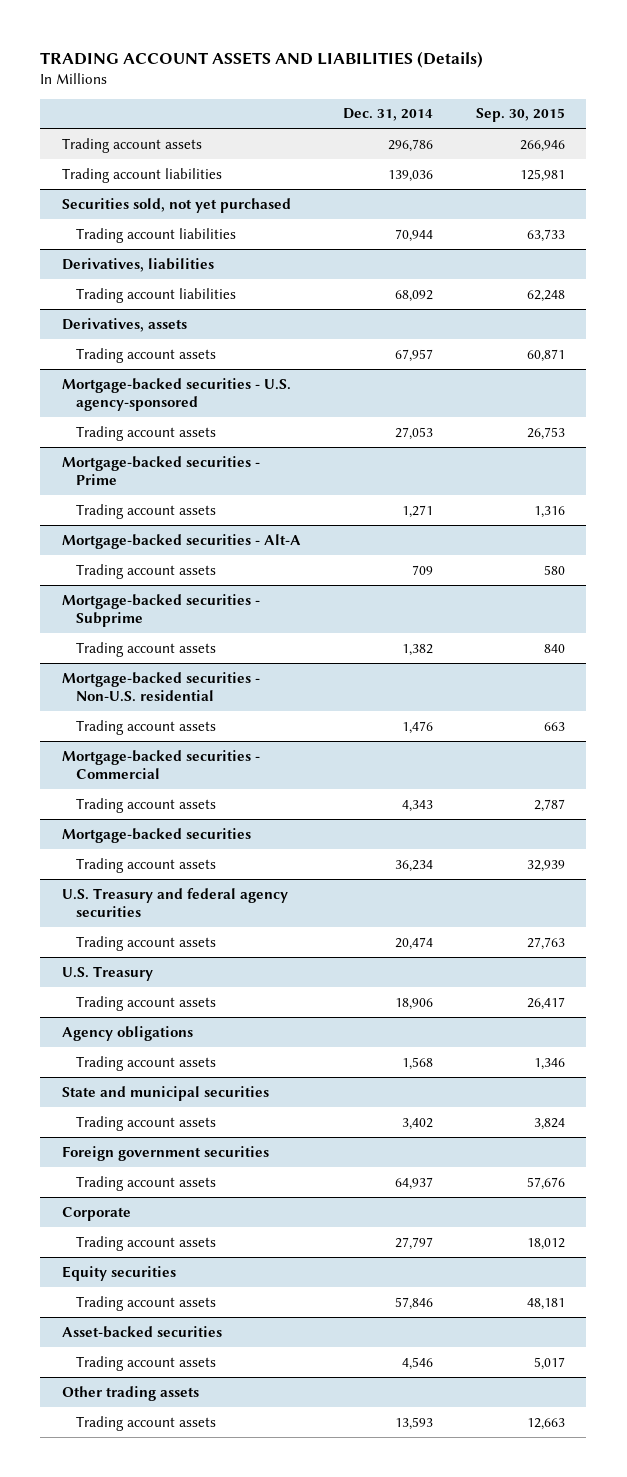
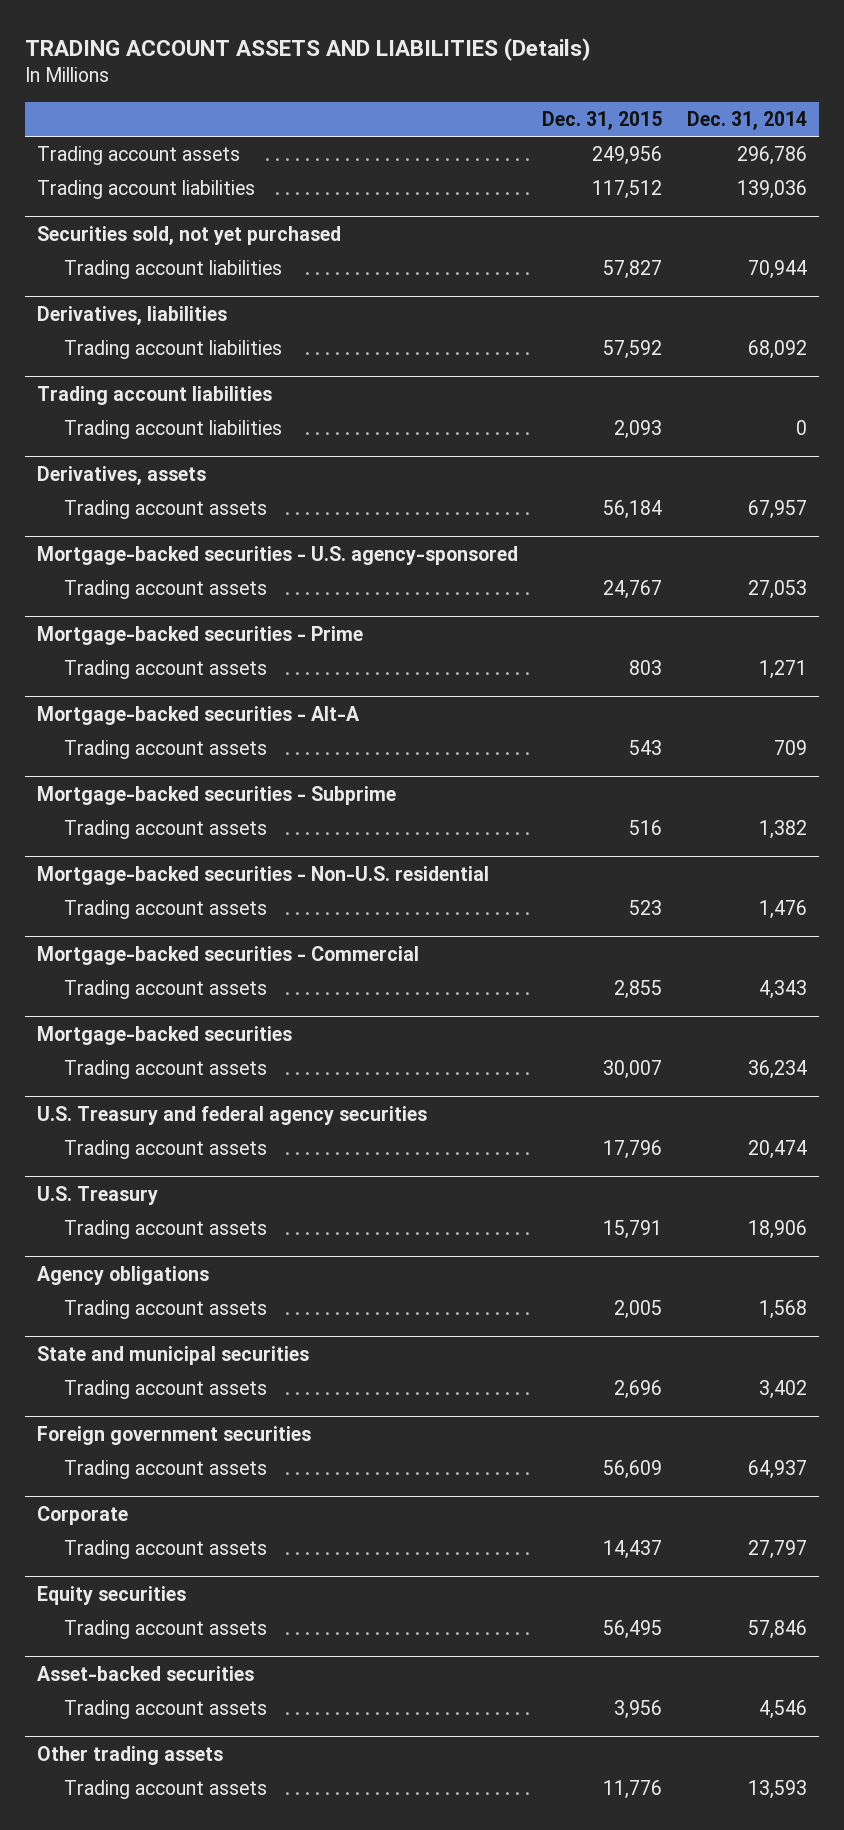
[475,108,565,123] Sep. 30, 2015 -> none
none -> [542,111,663,131] Dec. 31, 2015
none -> [37,385,273,405] Trading account liabilities
none -> [63,420,282,440] Trading account liabilities

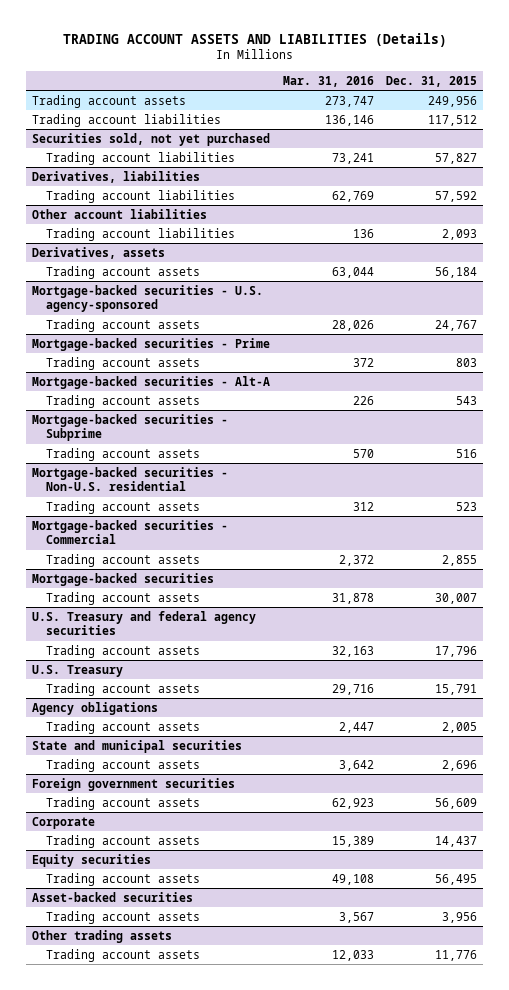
[686,111,807,131] Dec. 31, 2014 -> none
none -> [282,75,374,87] Mar. 31, 2016
[37,385,273,405] Trading account liabilities -> [32,208,208,219] Other account liabilities

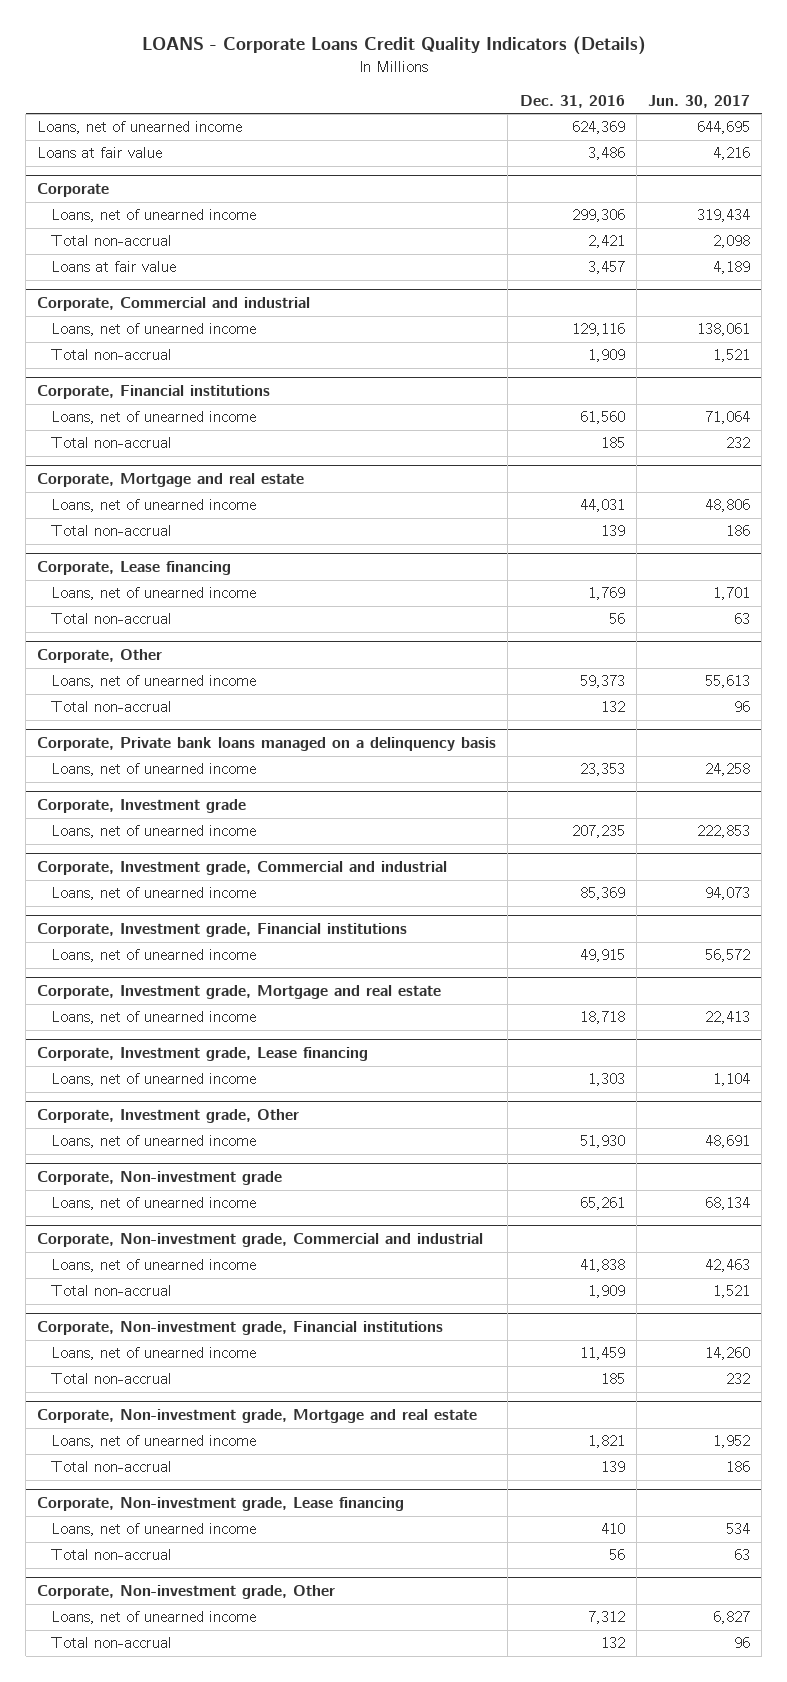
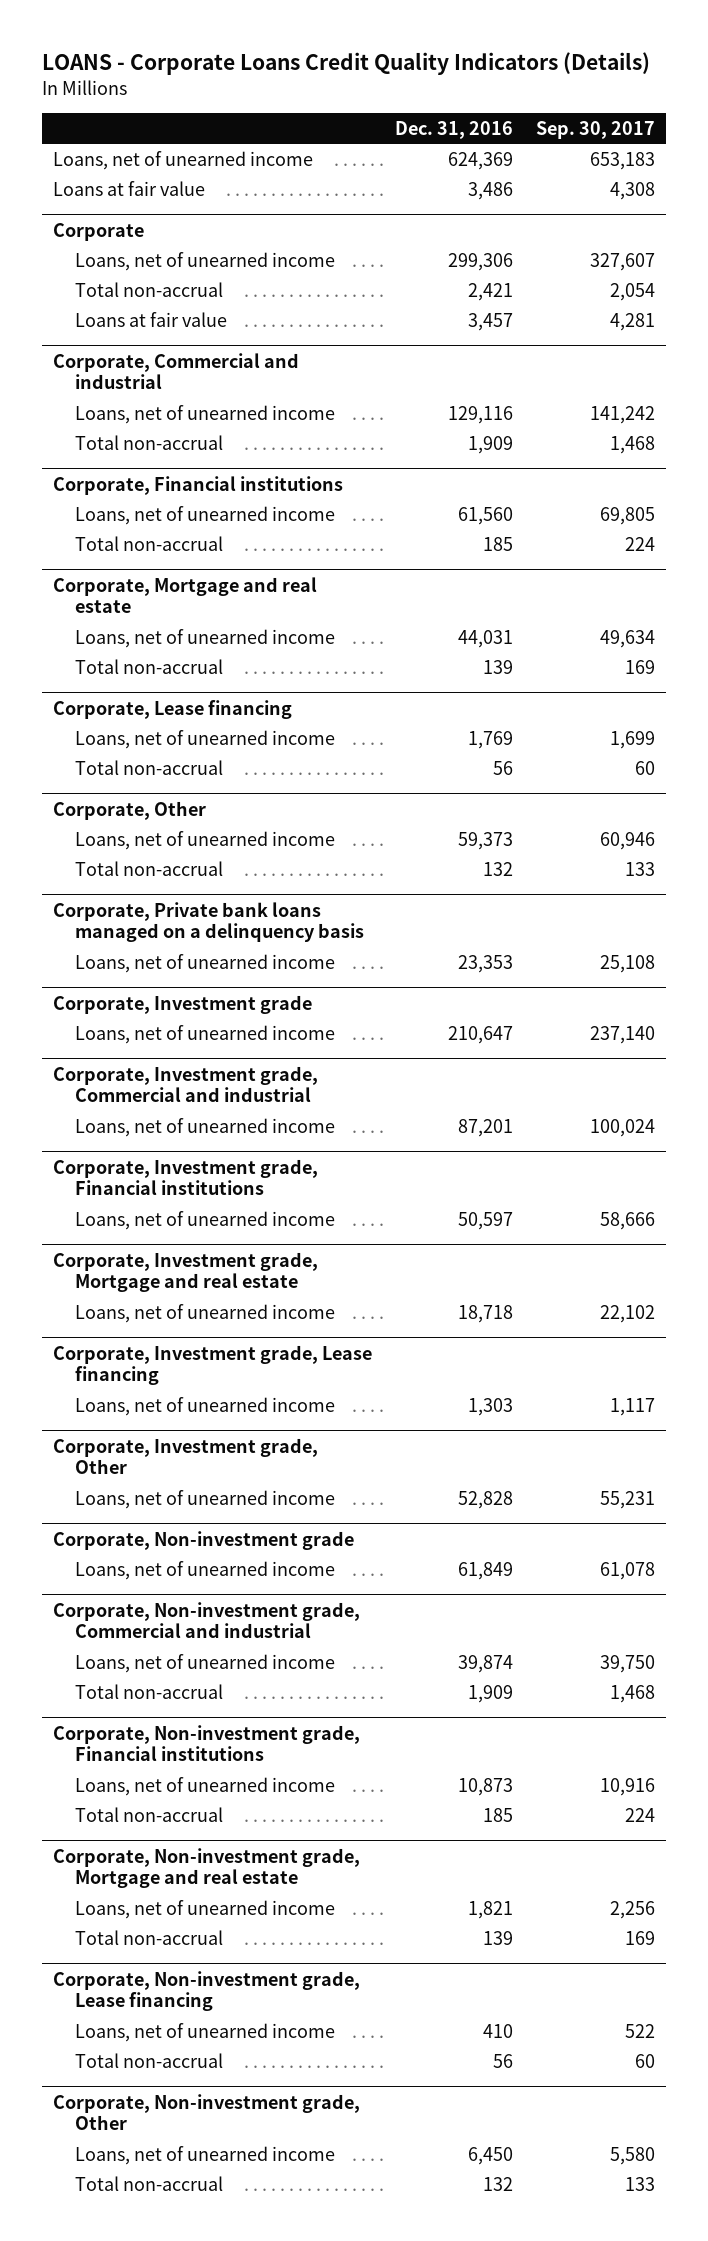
[648,94,751,108] Jun. 30, 2017 -> none
none -> [536,120,656,139] Sep. 30, 2017
[571,825,625,839] 207,235 -> [448,1025,514,1044] 210,647
[579,887,625,901] 85,369 -> [458,1118,514,1137] 87,201
[579,949,625,963] 49,915 -> [458,1211,514,1230] 50,597
[579,1135,625,1149] 51,930 -> [458,1490,514,1509] 52,828
[579,1197,625,1211] 65,261 -> [458,1561,514,1580] 61,849
[579,1259,625,1273] 41,838 -> [458,1654,514,1673] 39,874
[579,1347,625,1361] 11,459 -> [458,1777,514,1796] 10,873
[587,1611,625,1625] 7,312 -> [468,2146,514,2165] 6,450

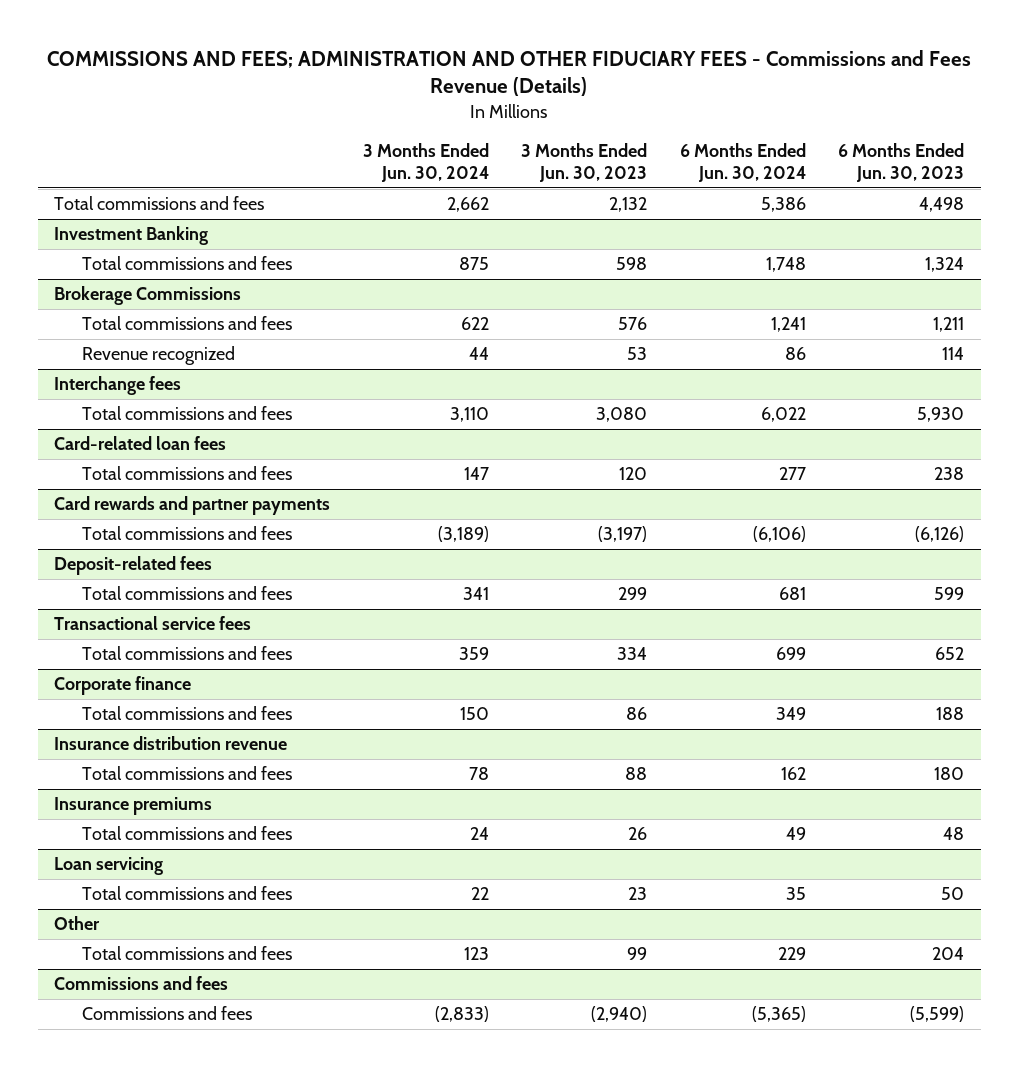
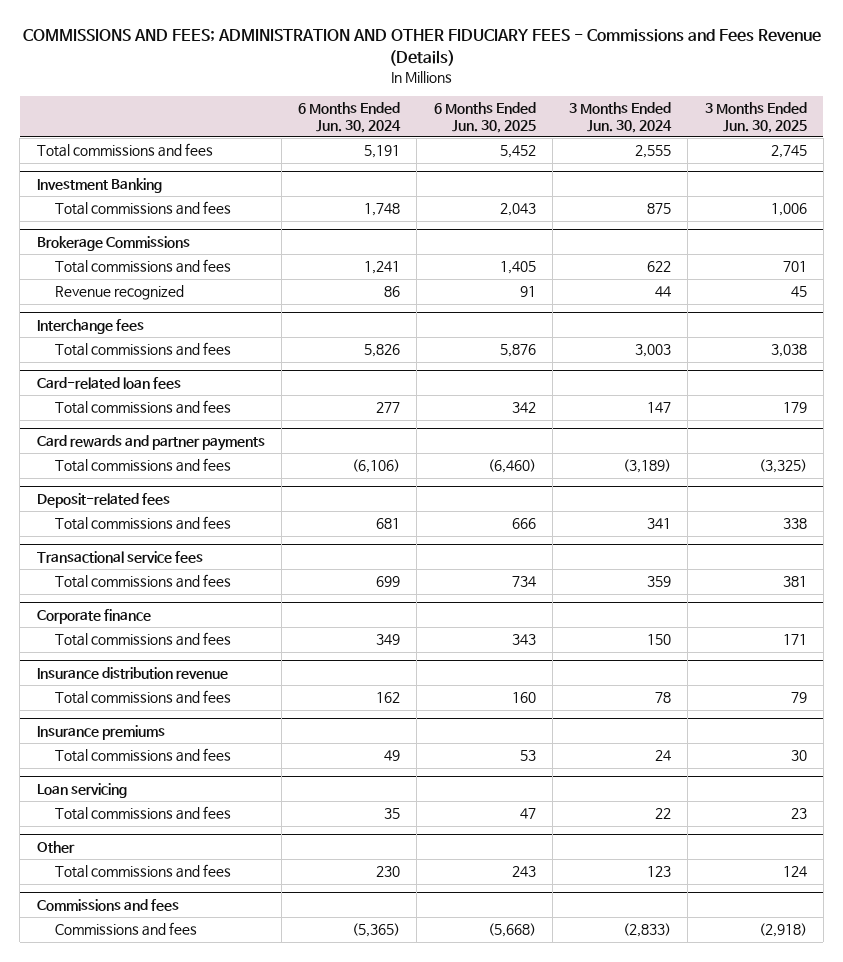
[521,142,648,183] 3 Months Ended Jun. 30, 2023 -> none
[838,142,965,183] 6 Months Ended Jun. 30, 2023 -> none
none -> [433,102,536,133] 6 Months Ended Jun. 30, 2025
none -> [704,102,807,133] 3 Months Ended Jun. 30, 2025
[446,197,489,213] 2,662 -> [635,145,672,159] 2,555
[760,197,806,213] 5,386 -> [364,145,401,159] 5,191
[449,407,489,423] 3,110 -> [635,344,672,358] 3,003
[760,407,806,423] 6,022 -> [364,344,401,358] 5,826
[777,947,806,961] 229 -> [376,866,401,878] 230

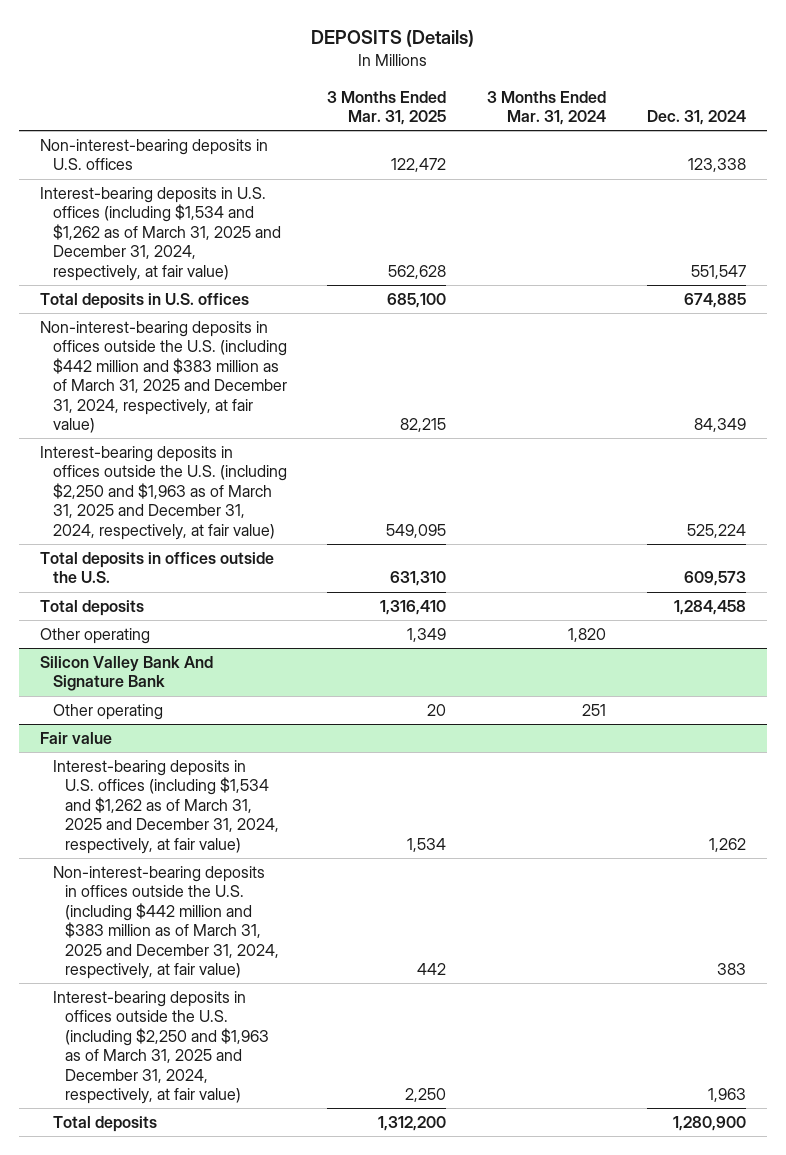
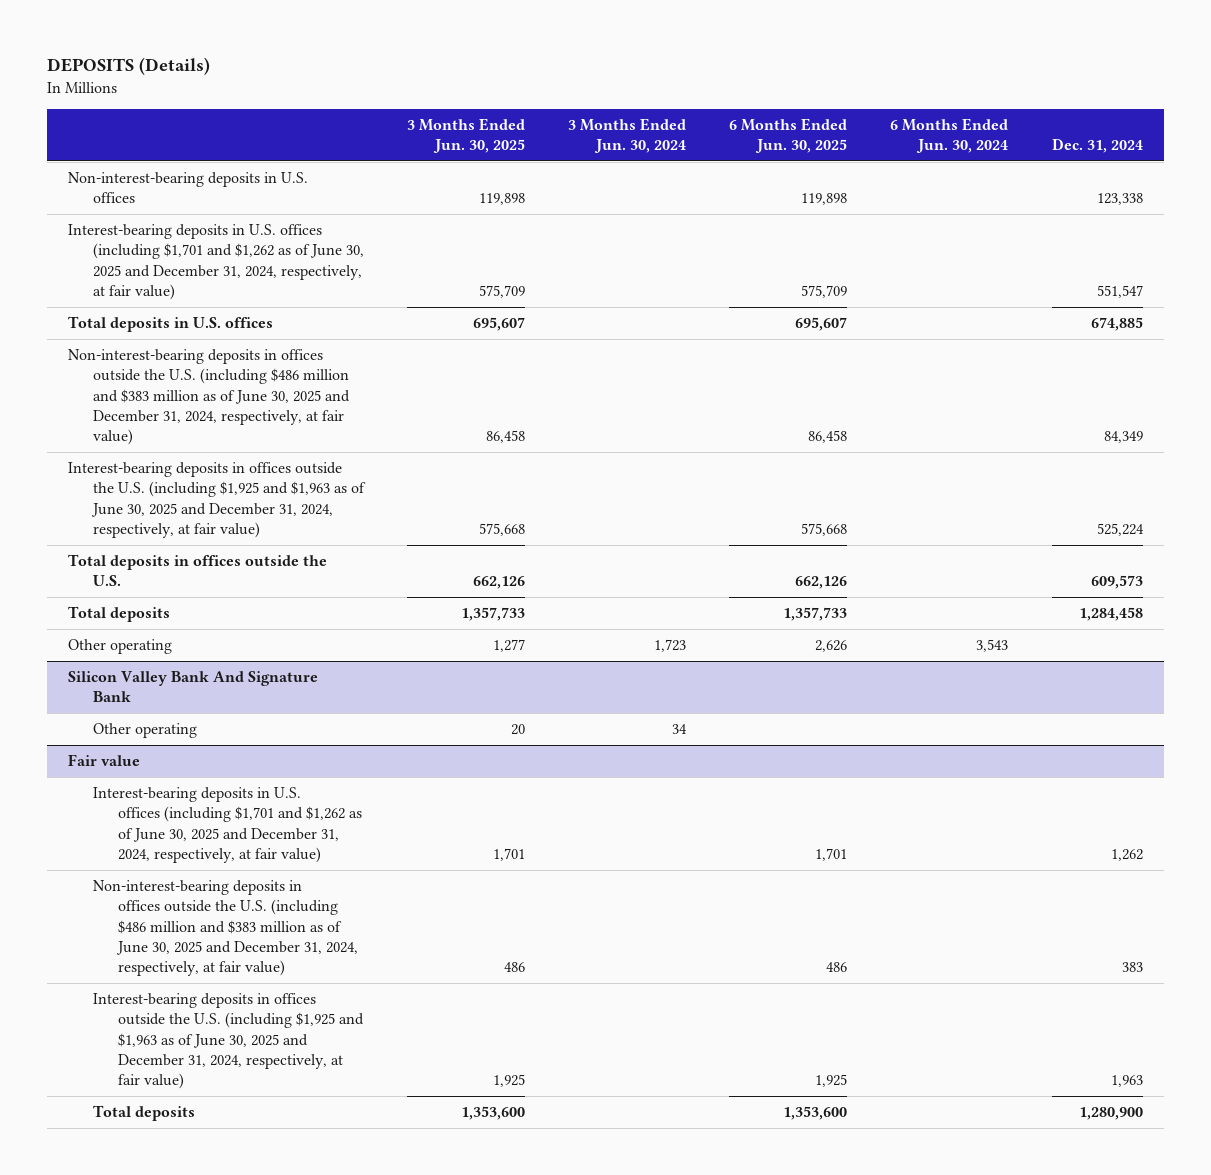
[327,90,447,126] 3 Months Ended Mar. 31, 2025 -> none
[487,90,607,126] 3 Months Ended Mar. 31, 2024 -> none
none -> [407,117,526,154] 3 Months Ended Jun. 30, 2025
none -> [568,117,687,154] 3 Months Ended Jun. 30, 2024
none -> [729,117,848,154] 6 Months Ended Jun. 30, 2025
none -> [890,117,1009,154] 6 Months Ended Jun. 30, 2024
[39,187,281,281] Interest-bearing deposits in U.S. offices (including $1,534 and $1,262 as of March 31, 2025 and December 31, 2024, respectively, at fair value) -> [68,223,365,300] Interest-bearing deposits in U.S. offices (including $1,701 and $1,262 as of June 30, 2025 and December 31, 2024, respectively, at fair value)
[39,321,287,433] Non-interest-bearing deposits in offices outside the U.S. (including $442 million and $383 million as of March 31, 2025 and December 31, 2024, respectively, at fair value) -> [68,348,351,446] Non-interest-bearing deposits in offices outside the U.S. (including $486 million and $383 million as of June 30, 2025 and December 31, 2024, respectively, at fair value)
[39,446,287,540] Interest-bearing deposits in offices outside the U.S. (including $2,250 and $1,963 as of March 31, 2025 and December 31, 2024, respectively, at fair value) -> [68,461,367,538] Interest-bearing deposits in offices outside the U.S. (including $1,925 and $1,963 as of June 30, 2025 and December 31, 2024, respectively, at fair value)
[52,760,280,854] Interest-bearing deposits in U.S. offices (including $1,534 and $1,262 as of March 31, 2025 and December 31, 2024, respectively, at fair value) -> [93,786,362,863] Interest-bearing deposits in U.S. offices (including $1,701 and $1,262 as of June 30, 2025 and December 31, 2024, respectively, at fair value)
[52,866,280,979] Non-interest-bearing deposits in offices outside the U.S. (including $442 million and $383 million as of March 31, 2025 and December 31, 2024, respectively, at fair value) -> [93,879,358,977] Non-interest-bearing deposits in offices outside the U.S. (including $486 million and $383 million as of June 30, 2025 and December 31, 2024, respectively, at fair value)
[52,991,270,1104] Interest-bearing deposits in offices outside the U.S. (including $2,250 and $1,963 as of March 31, 2025 and December 31, 2024, respectively, at fair value) -> [93,992,364,1090] Interest-bearing deposits in offices outside the U.S. (including $1,925 and $1,963 as of June 30, 2025 and December 31, 2024, respectively, at fair value)

